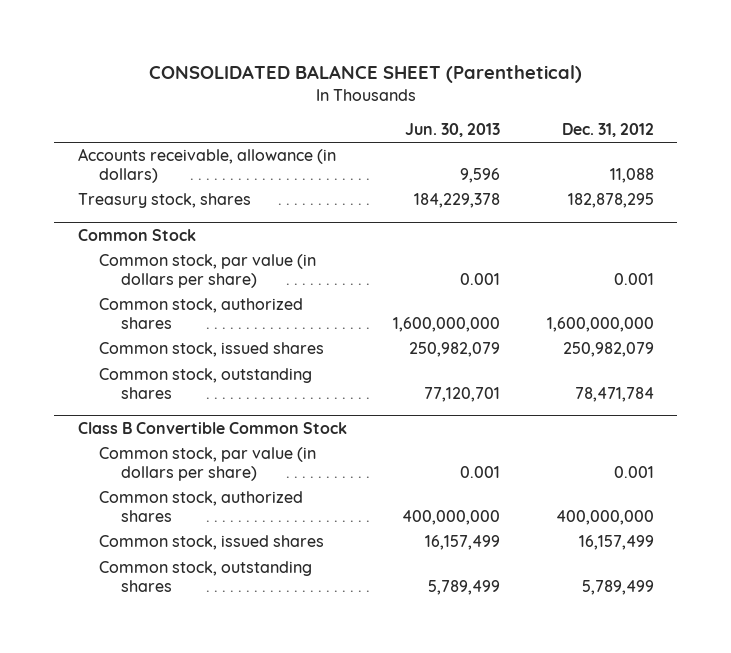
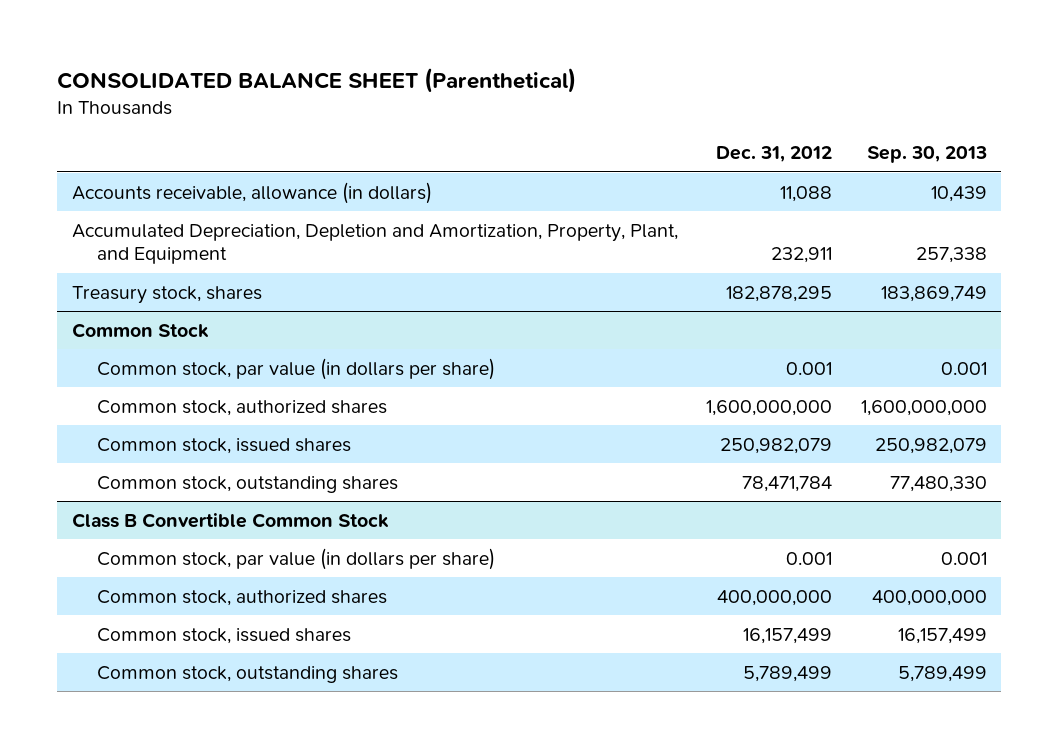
[405,123,501,138] Jun. 30, 2013 -> none
none -> [866,146,987,164] Sep. 30, 2013
none -> [71,223,678,265] Accumulated Depreciation, Depletion and Amortization, Property, Plant, and Equipment

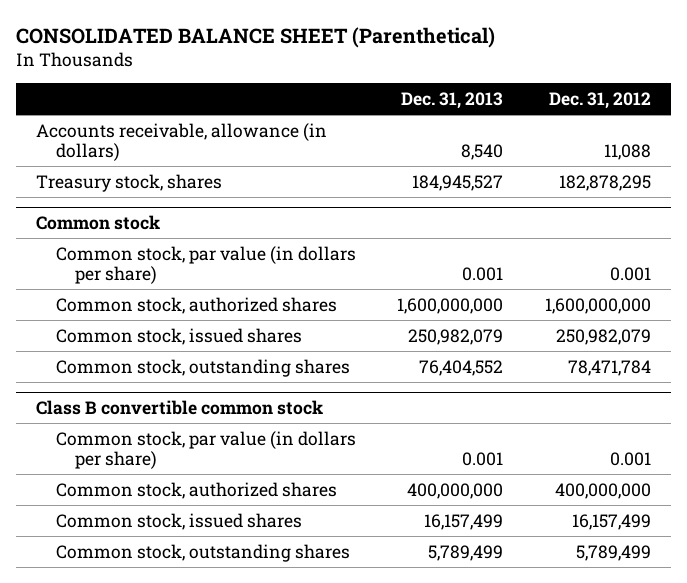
[866,146,987,164] Sep. 30, 2013 -> none
none -> [401,92,504,110] Dec. 31, 2013
[71,223,678,265] Accumulated Depreciation, Depletion and Amortization, Property, Plant, and Equipment -> none
[71,322,209,338] Common Stock -> [36,214,161,230] Common stock
[71,512,389,528] Class B Convertible Common Stock -> [36,399,324,415] Class B convertible common stock

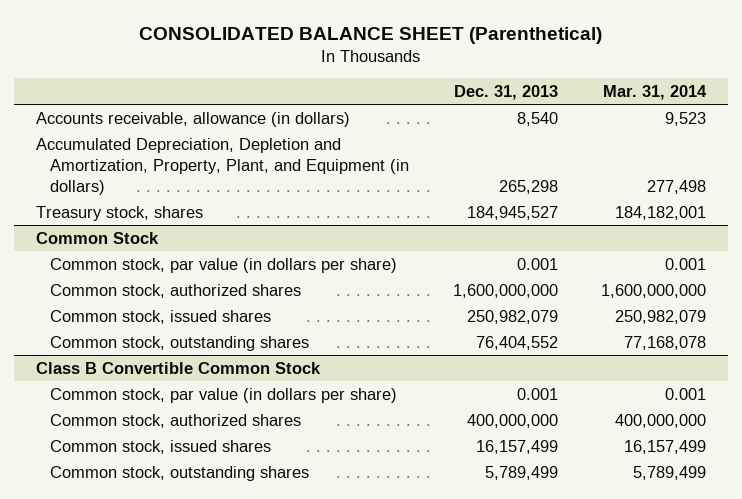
[548,92,651,110] Dec. 31, 2012 -> none
none -> [603,84,708,100] Mar. 31, 2014
none -> [35,137,410,196] Accumulated Depreciation, Depletion and Amortization, Property, Plant, and Equipment (in dollars)
[36,214,161,230] Common stock -> [35,231,159,244] Common Stock
[36,399,324,415] Class B convertible common stock -> [35,361,321,374] Class B Convertible Common Stock

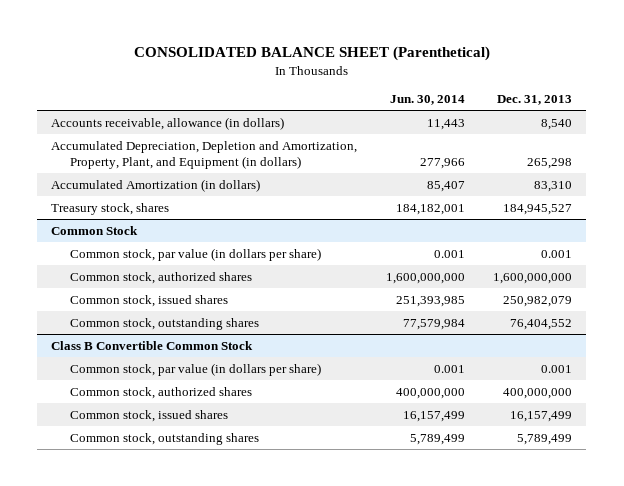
[603,84,708,100] Mar. 31, 2014 -> none
none -> [389,95,465,106] Jun. 30, 2014
none -> [51,178,261,192] Accumulated Amortization (in dollars)

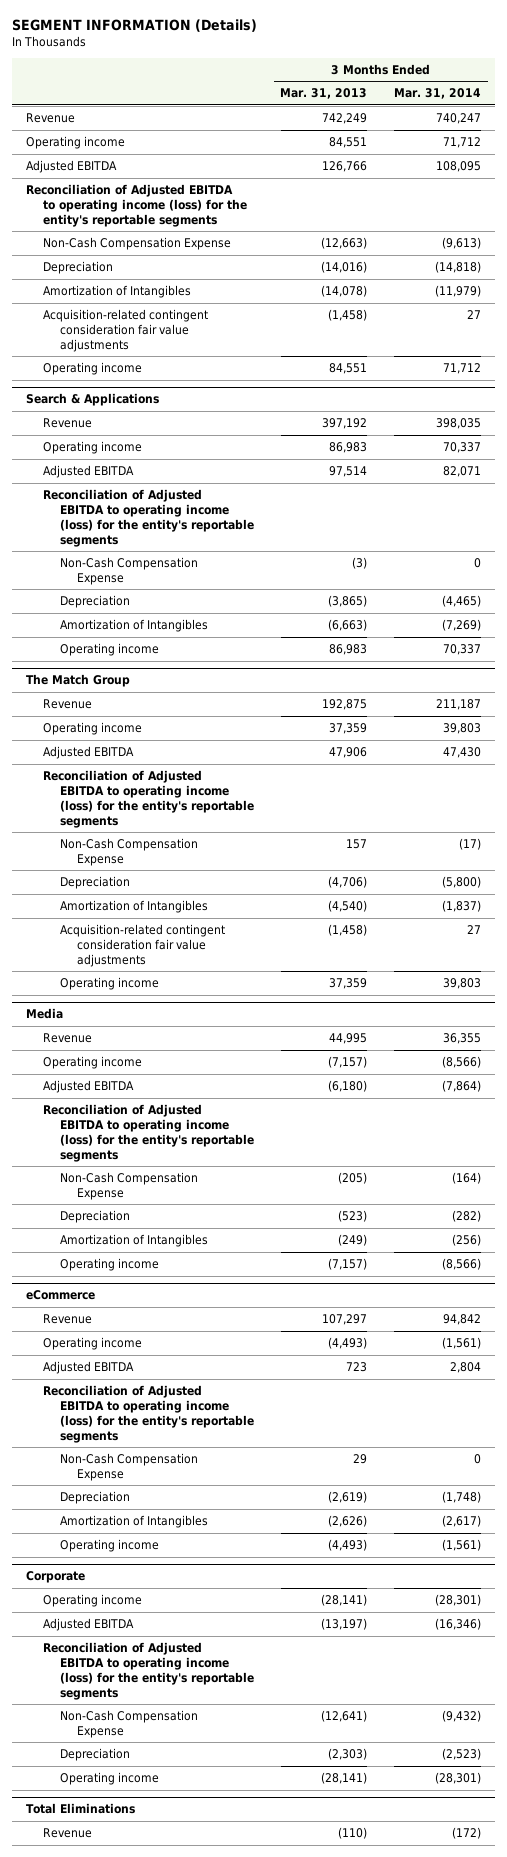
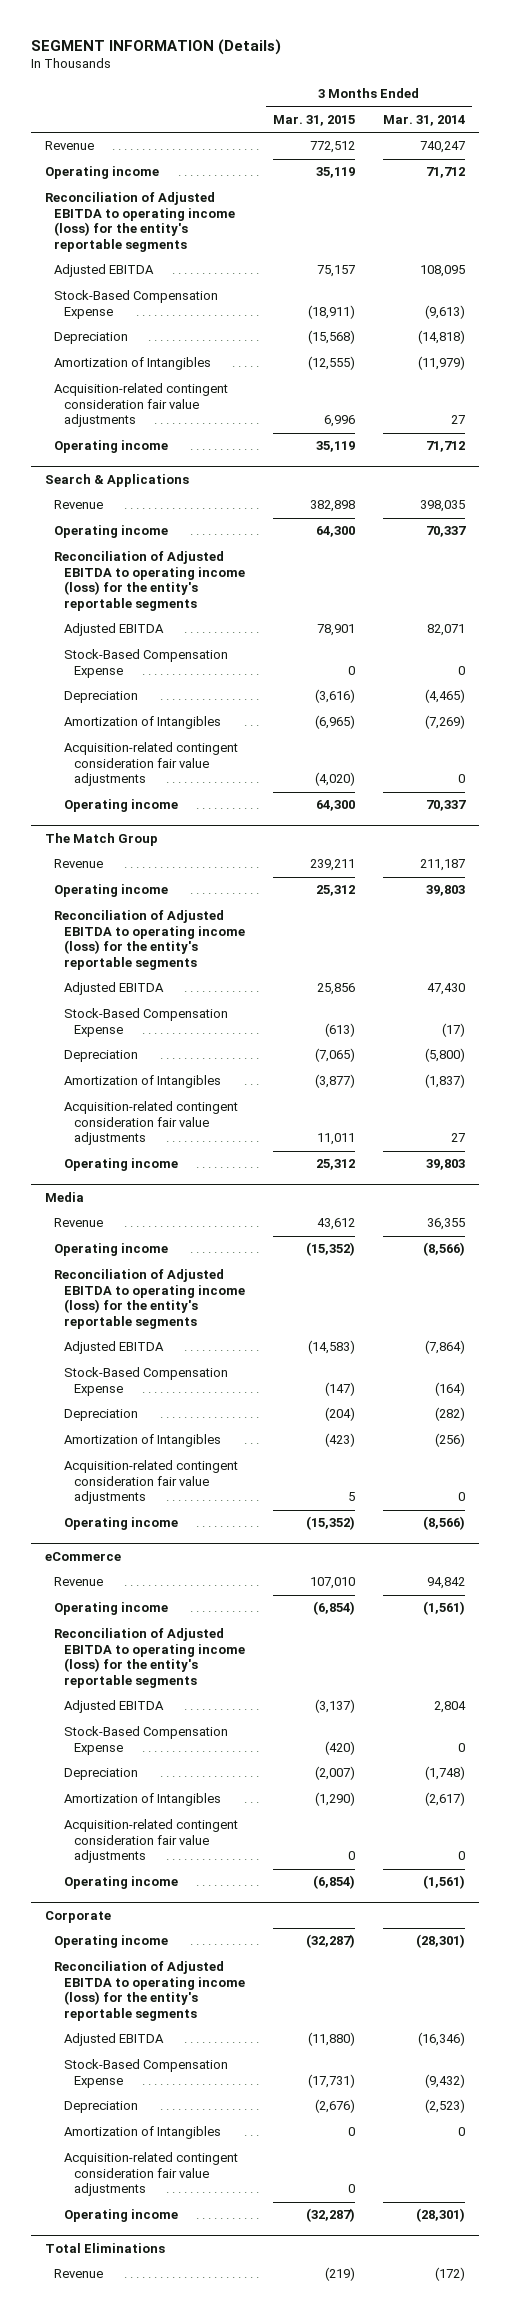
[280,88,368,100] Mar. 31, 2013 -> none
none -> [273,115,356,127] Mar. 31, 2015
[25,160,117,174] Adjusted EBITDA -> [54,264,155,278] Adjusted EBITDA
[42,237,231,251] Non-Cash Compensation Expense -> [54,290,219,319] Stock-Based Compensation Expense
[42,465,134,479] Adjusted EBITDA -> [64,623,165,637] Adjusted EBITDA
[59,557,198,585] Non-Cash Compensation Expense -> [64,649,229,678] Stock-Based Compensation Expense
none -> [64,742,239,787] Acquisition-related contingent consideration fair value adjustments
[42,746,134,760] Adjusted EBITDA -> [64,982,165,996] Adjusted EBITDA
[59,838,198,866] Non-Cash Compensation Expense -> [64,1008,229,1037] Stock-Based Compensation Expense
[42,1080,134,1094] Adjusted EBITDA -> [64,1341,165,1355] Adjusted EBITDA
[59,1172,198,1200] Non-Cash Compensation Expense -> [64,1367,229,1396] Stock-Based Compensation Expense
none -> [64,1460,239,1505] Acquisition-related contingent consideration fair value adjustments
[42,1361,134,1375] Adjusted EBITDA -> [64,1700,165,1714] Adjusted EBITDA
[59,1453,198,1481] Non-Cash Compensation Expense -> [64,1726,229,1755] Stock-Based Compensation Expense
none -> [64,1819,239,1864] Acquisition-related contingent consideration fair value adjustments
[42,1618,134,1632] Adjusted EBITDA -> [64,2033,165,2047] Adjusted EBITDA
[59,1710,198,1738] Non-Cash Compensation Expense -> [64,2059,229,2088] Stock-Based Compensation Expense
none -> [64,2126,222,2140] Amortization of Intangibles
none -> [64,2152,239,2197] Acquisition-related contingent consideration fair value adjustments

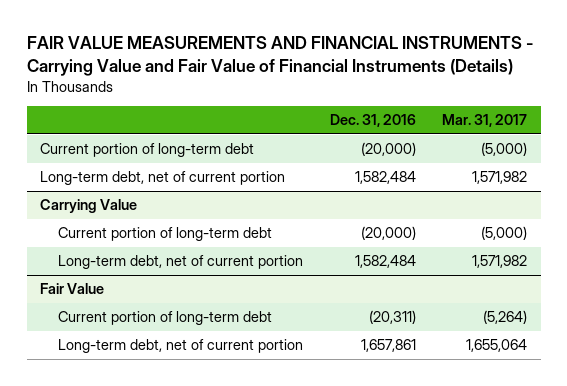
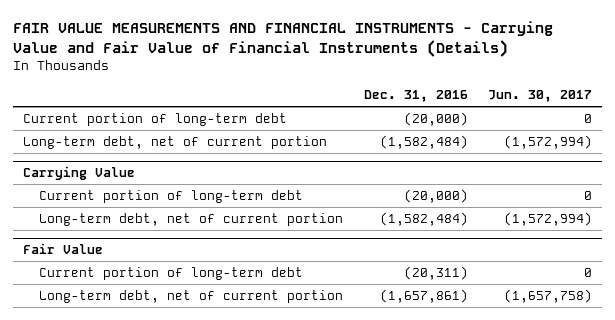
[442,114,528,128] Mar. 31, 2017 -> none
none -> [488,90,593,103] Jun. 30, 2017
[354,171,416,185] 1,582,484 -> [379,135,468,150] (1,582,484)
[354,255,416,269] 1,582,484 -> [379,212,468,227] (1,582,484)
[360,339,416,353] 1,657,861 -> [379,289,468,304] (1,657,861)

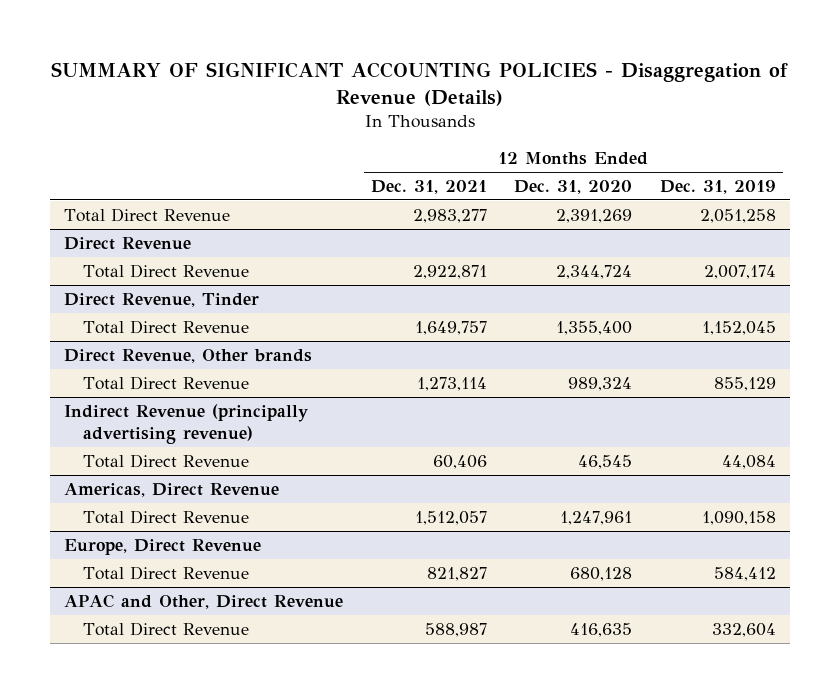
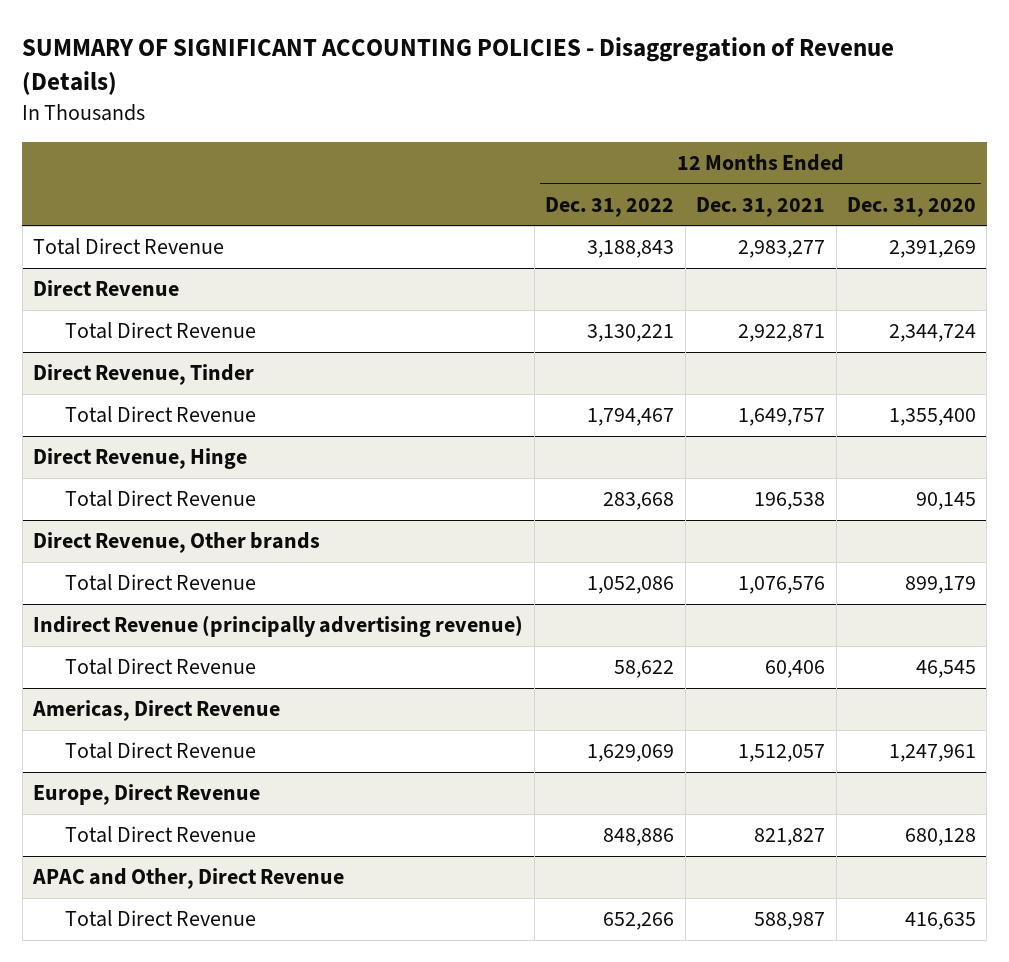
[660,179,777,194] Dec. 31, 2019 -> none
none -> [545,196,675,217] Dec. 31, 2022
none -> [33,448,248,470] Direct Revenue, Hinge
none -> [64,490,256,508] Total Direct Revenue
[416,376,487,391] 1,273,114 -> [738,576,826,595] 1,076,576
[568,376,633,391] 989,324 -> [905,576,977,595] 899,179

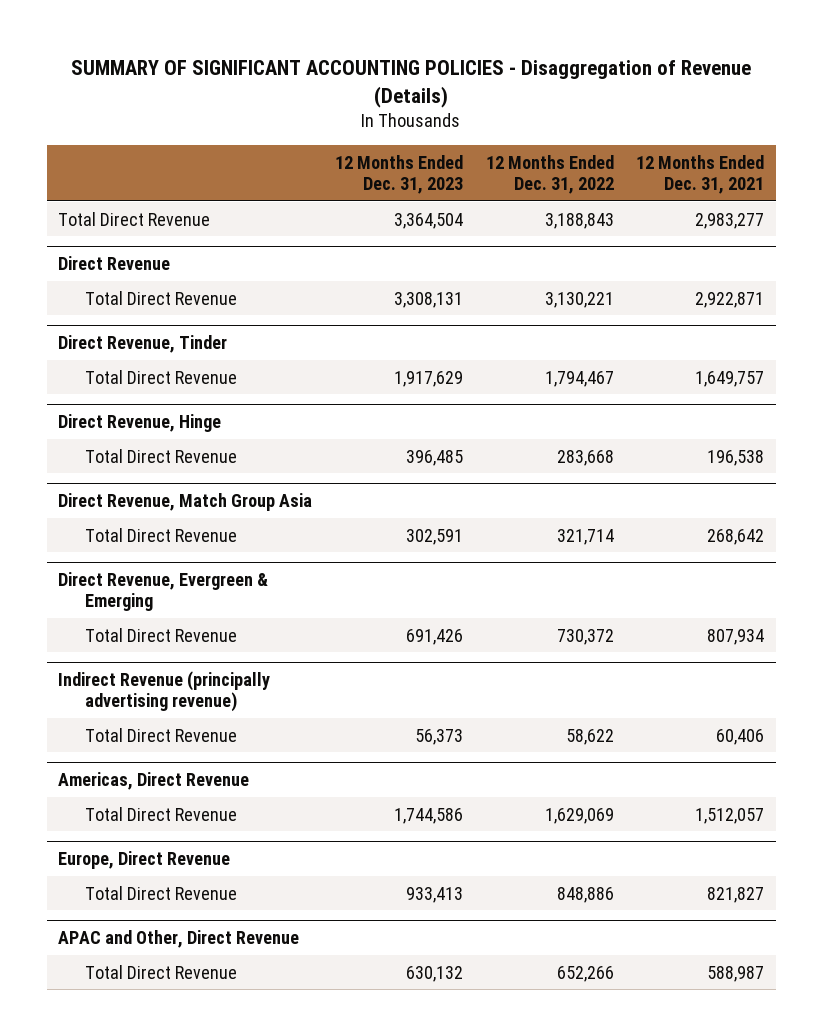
[847,196,977,217] Dec. 31, 2020 -> none
none -> [335,154,464,194] 12 Months Ended Dec. 31, 2023
[33,532,321,554] Direct Revenue, Other brands -> none
none -> [58,493,313,512] Direct Revenue, Match Group Asia
[587,576,675,595] 1,052,086 -> [556,528,614,545] 321,714
[738,576,826,595] 1,076,576 -> [707,528,765,545] 268,642
none -> [58,572,269,612] Direct Revenue, Evergreen & Emerging
none -> [85,627,238,642] Total Direct Revenue

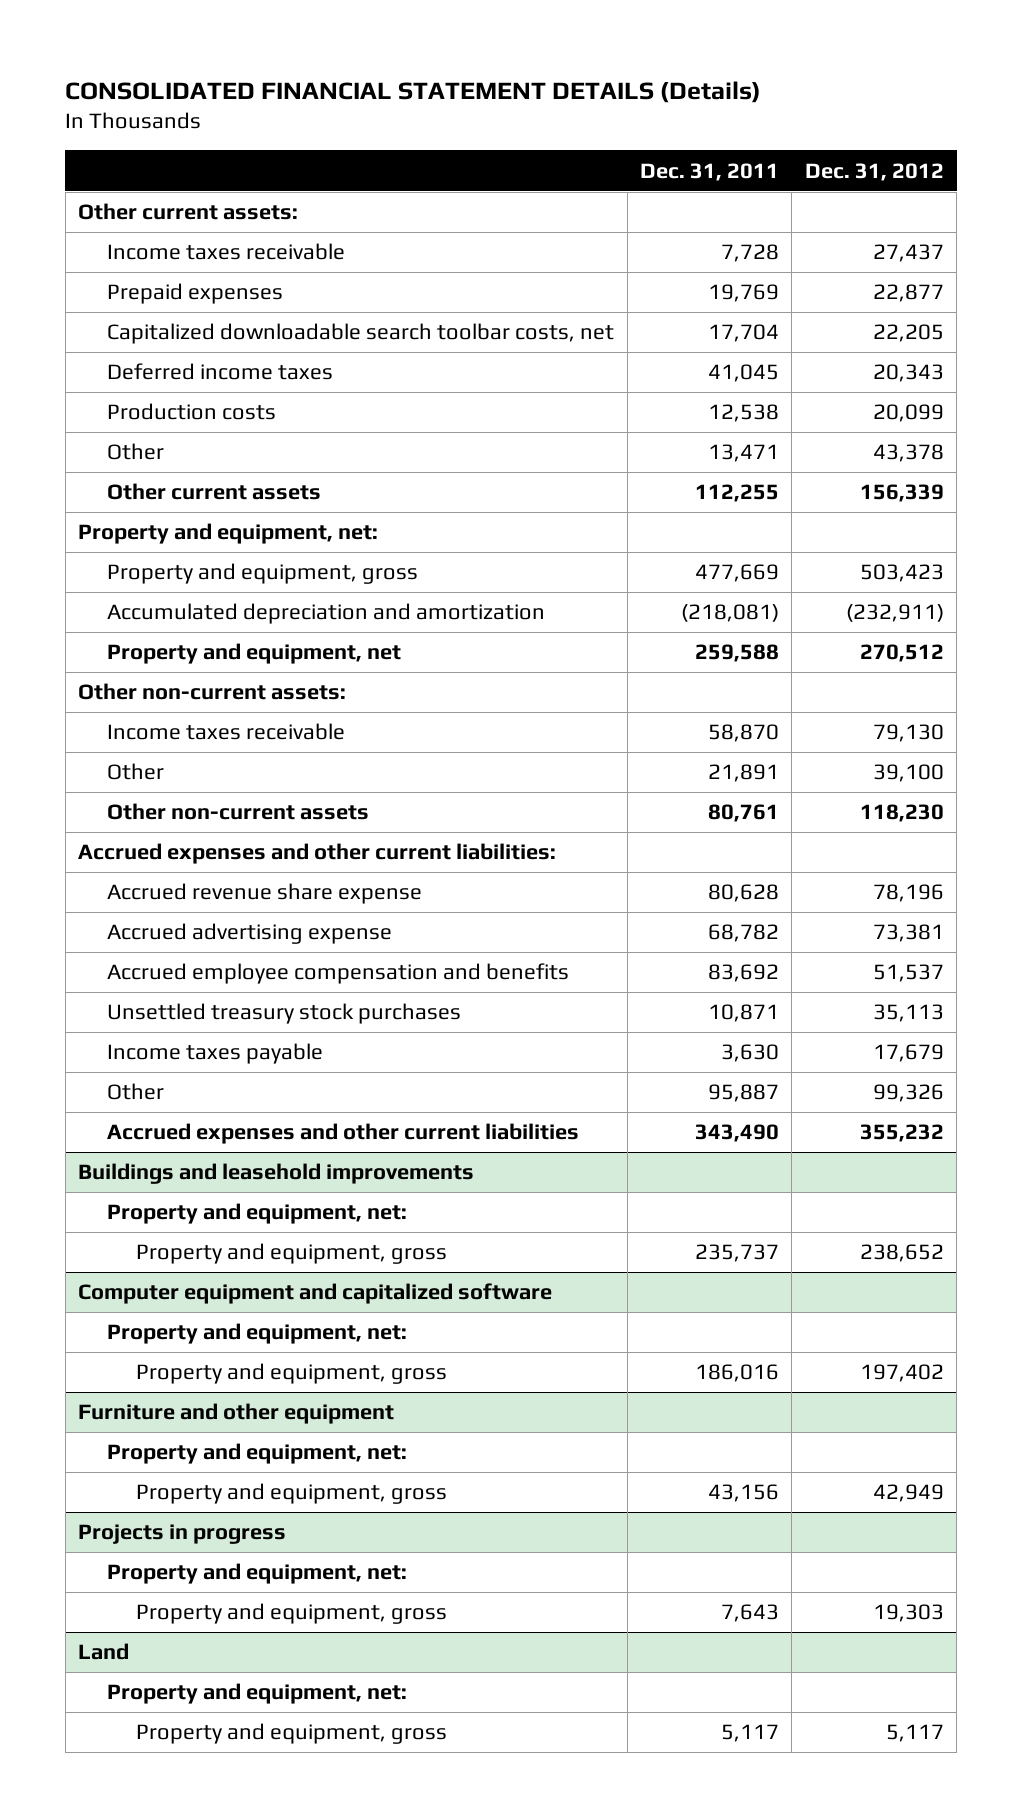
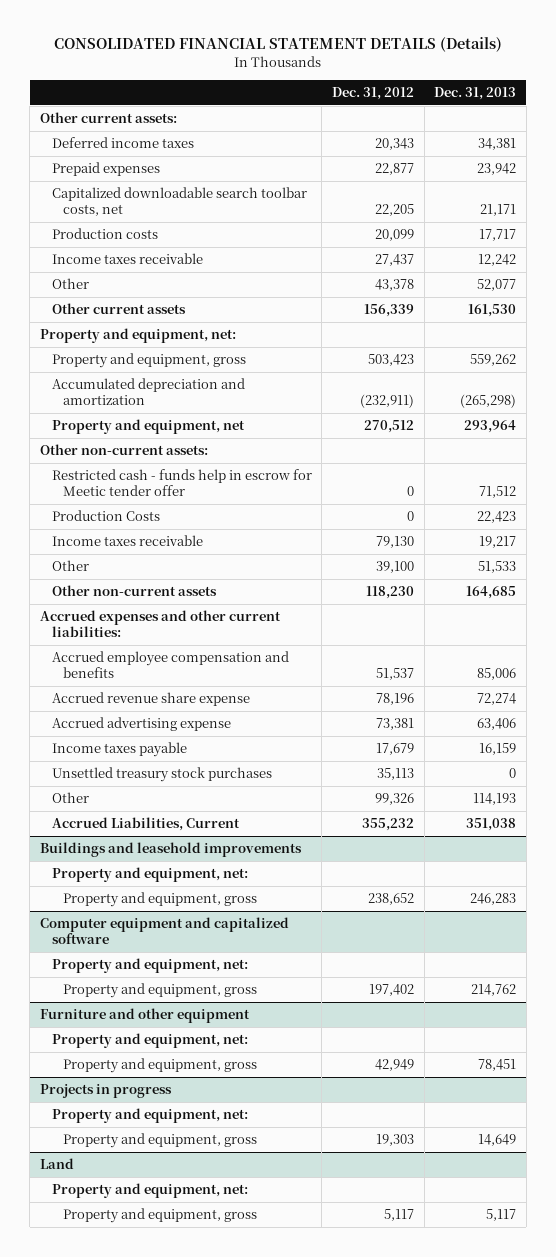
[639,162,779,181] Dec. 31, 2011 -> none
none -> [434,86,517,100] Dec. 31, 2013
[107,363,334,381] Deferred income taxes -> [51,137,194,149] Deferred income taxes
[107,243,346,261] Income taxes receivable -> [51,253,203,265] Income taxes receivable
none -> [51,469,312,497] Restricted cash - funds help in escrow for Meetic tender offer
none -> [51,510,160,522] Production Costs
[107,963,570,985] Accrued employee compensation and benefits -> [51,651,289,679] Accrued employee compensation and benefits
[107,1003,462,1025] Unsettled treasury stock purchases -> [51,767,272,783] Unsettled treasury stock purchases
[107,1123,580,1145] Accrued expenses and other current liabilities -> [51,817,240,832] Accrued Liabilities, Current

